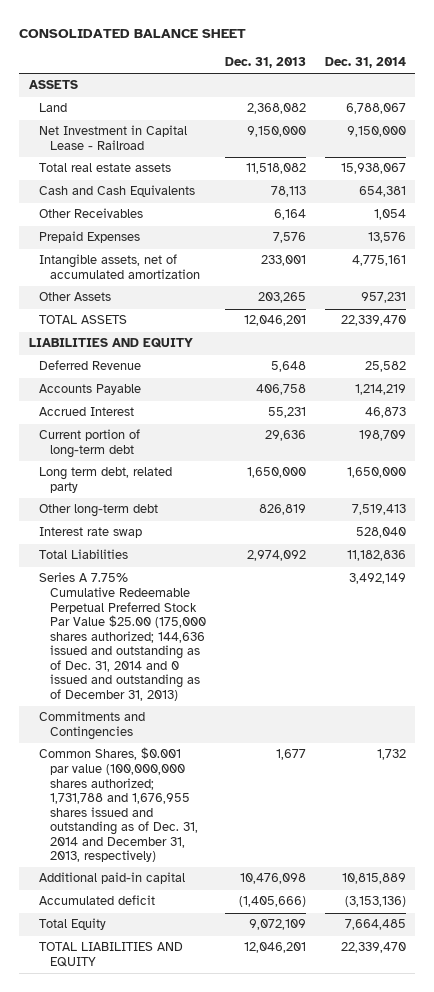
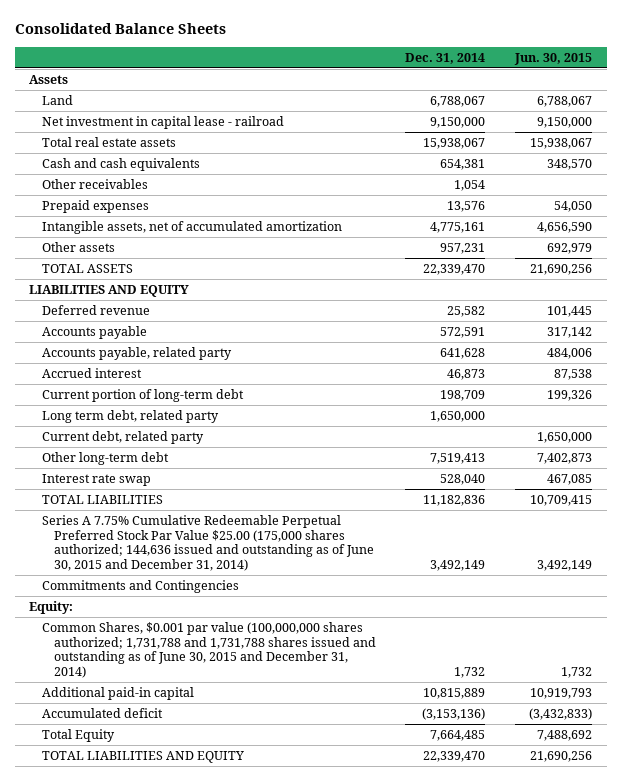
[19,29,247,39] CONSOLIDATED BALANCE SHEET -> [14,23,226,35] Consolidated Balance Sheets
[224,56,306,68] Dec. 31, 2013 -> none
none -> [513,53,592,66] Jun. 30, 2015
[28,80,78,90] ASSETS -> [29,74,69,84] Assets
[39,125,188,151] Net Investment in Capital Lease - Railroad -> [41,115,284,129] Net investment in capital lease - railroad
[39,185,196,198] Cash and Cash Equivalents -> [41,157,200,171] Cash and cash equivalents
[39,208,144,219] Other Receivables -> [41,178,148,189] Other receivables
[39,231,141,244] Prepaid Expenses -> [41,199,149,213] Prepaid expenses
[39,292,112,302] Other Assets -> [41,241,115,252] Other assets
[39,360,142,371] Deferred Revenue -> [41,304,150,315] Deferred revenue
[39,384,142,396] Accounts Payable -> [41,325,147,339] Accounts payable
[354,384,406,396] 1,214,219 -> [440,326,486,338] 572,591
none -> [41,346,232,360] Accounts payable, related party
[39,407,135,417] Accrued Interest -> [41,367,142,378] Accrued interest
none -> [41,430,204,444] Current debt, related party
[39,549,129,560] Total Liabilities -> [41,494,163,504] TOTAL LIABILITIES
[39,572,207,701] Series A 7.75% Cumulative Redeemable Perpetual Preferred Stock Par Value $25.00 (175,000 shares authorized; 144,636 issued and outstanding as of Dec. 31, 2014 and 0 issued and outstanding as of December 31, 2013) -> [41,514,374,571] Series A 7.75% Cumulative Redeemable Perpetual Preferred Stock Par Value $25.00 (175,000 shares authorized; 144,636 issued and outstanding as of June 30, 2015 and December 31, 2014)
none -> [29,600,74,614] Equity:
[39,747,199,863] Common Shares, $0.001 par value (100,000,000 shares authorized; 1,731,788 and 1,676,955 shares issued and outstanding as of Dec. 31, 2014 and December 31, 2013, respectively) -> [41,621,376,678] Common Shares, $0.001 par value (100,000,000 shares authorized; 1,731,788 and 1,731,788 shares issued and outstanding as of June 30, 2015 and December 31, 2014)

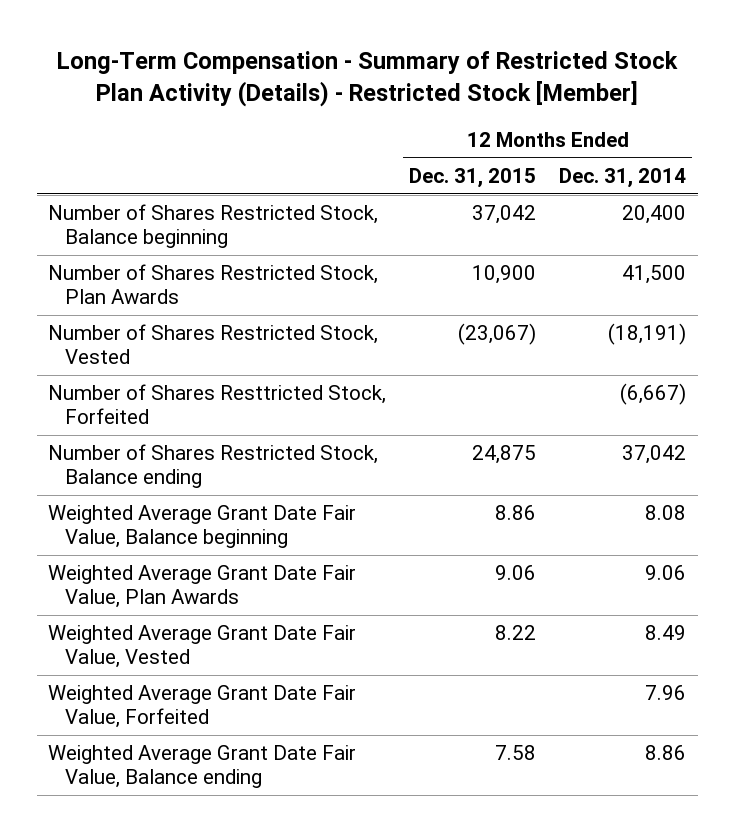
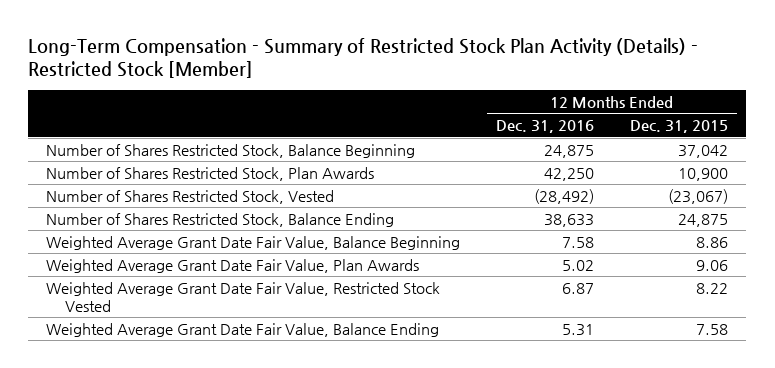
[559,167,687,188] Dec. 31, 2014 -> none
none -> [496,120,595,134] Dec. 31, 2016
[48,204,379,249] Number of Shares Restricted Stock, Balance beginning -> [46,143,416,158] Number of Shares Restricted Stock, Balance Beginning
[48,384,387,425] Number of Shares Resttricted Stock, Forfeited -> none
[48,444,379,489] Number of Shares Restricted Stock, Balance ending -> [46,212,395,227] Number of Shares Restricted Stock, Balance Ending
[48,505,357,549] Weighted Average Grant Date Fair Value, Balance beginning -> [46,235,461,250] Weighted Average Grant Date Fair Value, Balance Beginning
[48,685,357,729] Weighted Average Grant Date Fair Value, Forfeited -> none
[48,625,357,669] Weighted Average Grant Date Fair Value, Vested -> [46,281,441,313] Weighted Average Grant Date Fair Value, Restricted Stock Vested
[48,745,357,789] Weighted Average Grant Date Fair Value, Balance ending -> [46,322,440,337] Weighted Average Grant Date Fair Value, Balance Ending

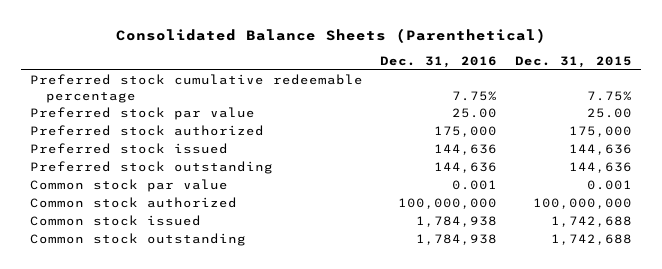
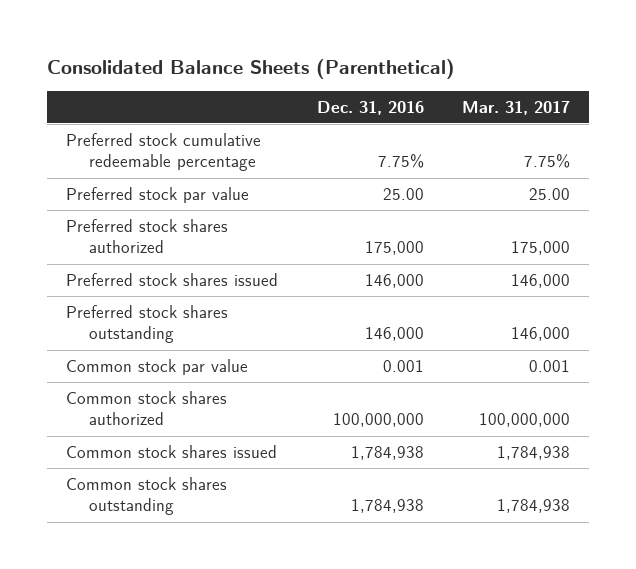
[514,55,632,68] Dec. 31, 2015 -> none
none -> [462,100,571,115] Mar. 31, 2017
[30,125,265,137] Preferred stock authorized -> [66,219,229,254] Preferred stock shares authorized
[30,143,229,155] Preferred stock issued -> [66,273,279,287] Preferred stock shares issued
[434,144,498,156] 144,636 -> [364,274,424,289] 146,000
[30,161,274,175] Preferred stock outstanding -> [66,305,229,344] Preferred stock shares outstanding
[434,162,498,174] 144,636 -> [364,327,424,342] 146,000
[30,197,238,209] Common stock authorized -> [66,391,228,426] Common stock shares authorized
[30,215,202,227] Common stock issued -> [66,445,278,459] Common stock shares issued
[30,233,247,247] Common stock outstanding -> [66,477,228,516] Common stock shares outstanding

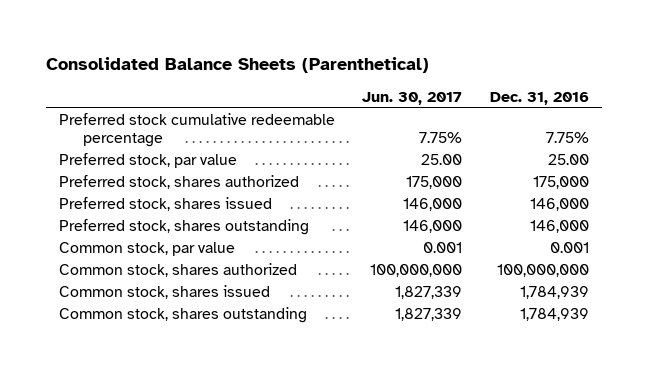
[462,100,571,115] Mar. 31, 2017 -> none
none -> [362,91,463,105] Jun. 30, 2017
[66,187,250,204] Preferred stock par value -> [59,153,238,169] Preferred stock, par value
[66,219,229,254] Preferred stock shares authorized -> [59,175,300,190] Preferred stock, shares authorized
[66,273,279,287] Preferred stock shares issued -> [59,197,273,212] Preferred stock, shares issued
[66,305,229,344] Preferred stock shares outstanding -> [59,219,310,236] Preferred stock, shares outstanding
[66,359,249,376] Common stock par value -> [59,242,236,257] Common stock, par value
[66,391,228,426] Common stock shares authorized -> [59,263,298,278] Common stock, shares authorized
[66,445,278,459] Common stock shares issued -> [59,285,271,300] Common stock, shares issued
[350,446,424,461] 1,784,938 -> [519,286,589,300] 1,784,939
[66,477,228,516] Common stock shares outstanding -> [59,307,308,324] Common stock, shares outstanding
[350,499,424,514] 1,784,938 -> [519,308,589,322] 1,784,939

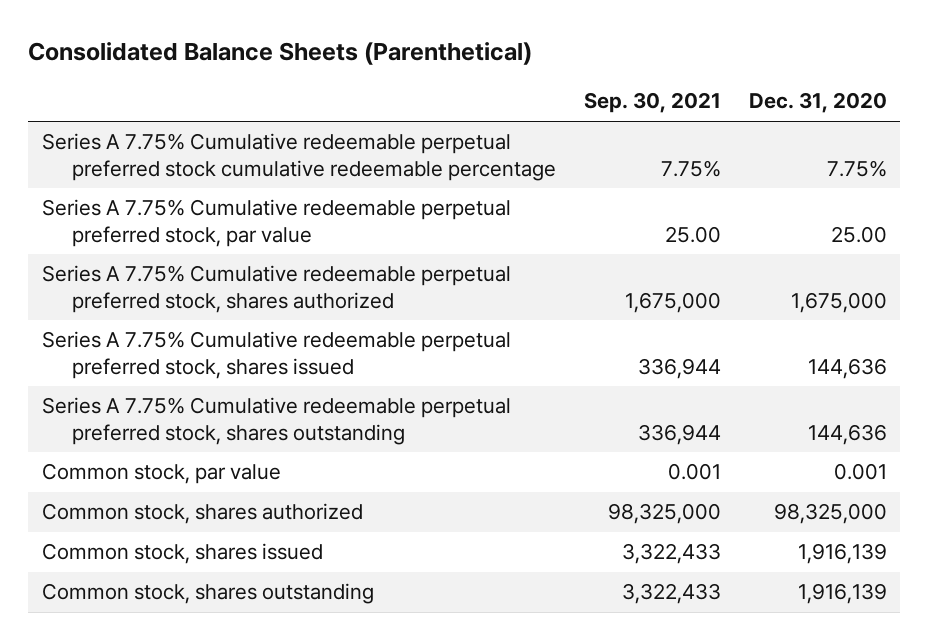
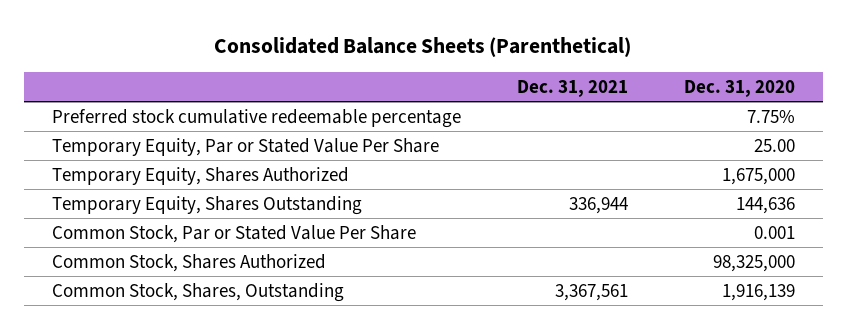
[583,92,721,114] Sep. 30, 2021 -> none
none -> [516,79,628,97] Dec. 31, 2021
[41,331,511,379] Series A 7.75% Cumulative redeemable perpetual preferred stock, shares issued -> none
[41,543,323,565] Common stock, shares issued -> none
[41,133,557,181] Series A 7.75% Cumulative redeemable perpetual preferred stock cumulative redeemable percentage -> [51,108,461,128] Preferred stock cumulative redeemable percentage
[41,199,511,247] Series A 7.75% Cumulative redeemable perpetual preferred stock, par value -> [51,137,439,156] Temporary Equity, Par or Stated Value Per Share
[41,265,511,313] Series A 7.75% Cumulative redeemable perpetual preferred stock, shares authorized -> [51,166,349,185] Temporary Equity, Shares Authorized
[41,397,511,445] Series A 7.75% Cumulative redeemable perpetual preferred stock, shares outstanding -> [51,195,362,215] Temporary Equity, Shares Outstanding
[41,463,281,485] Common stock, par value -> [51,224,416,243] Common Stock, Par or Stated Value Per Share
[41,503,363,525] Common stock, shares authorized -> [51,253,326,272] Common Stock, Shares Authorized
[41,583,374,605] Common stock, shares outstanding -> [51,282,344,302] Common Stock, Shares, Outstanding

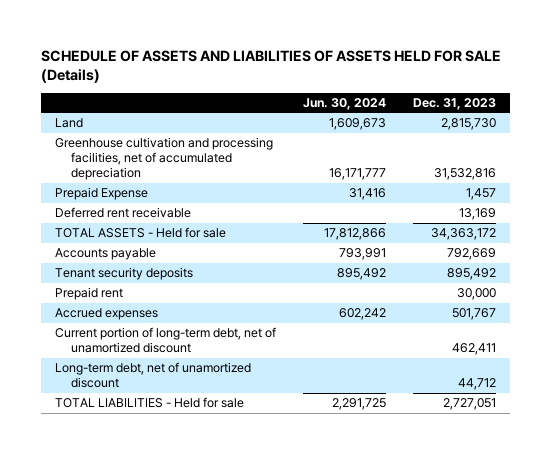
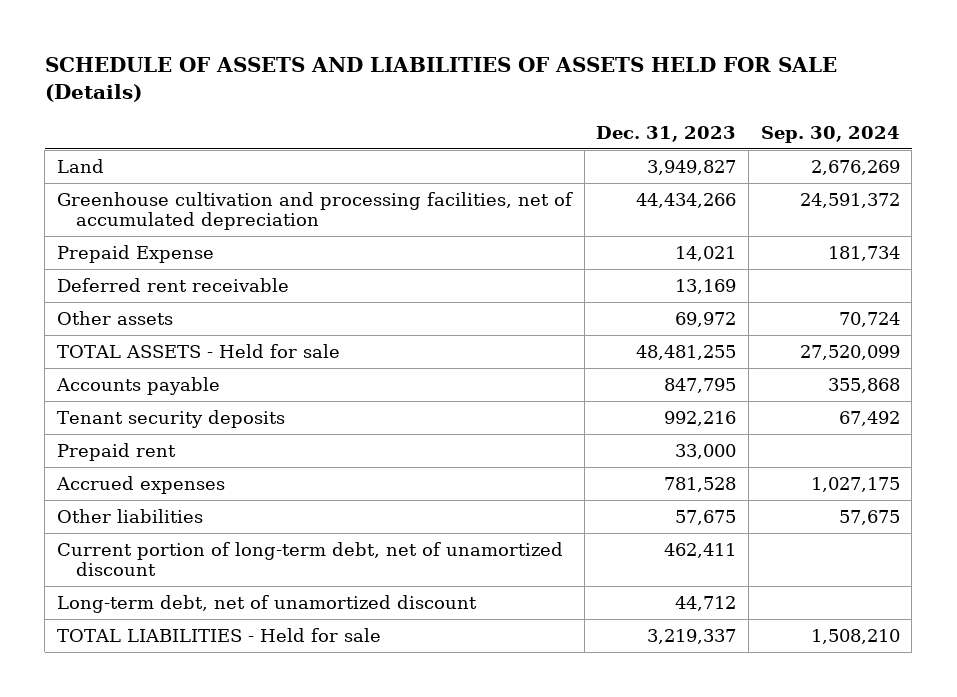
[303,97,387,110] Jun. 30, 2024 -> none
none -> [760,125,900,143] Sep. 30, 2024
[441,118,497,131] 2,815,730 -> [647,159,737,175] 3,949,827
[434,168,497,181] 31,532,816 -> [636,192,737,208] 44,434,266
[466,188,497,201] 1,457 -> [675,245,737,261] 14,021
none -> [57,310,174,325] Other assets
[431,228,497,241] 34,363,172 -> [636,344,737,360] 48,481,255
[447,248,497,261] 792,669 -> [664,377,737,393] 847,795
[447,268,497,281] 895,492 -> [664,410,737,426] 992,216
[457,288,497,301] 30,000 -> [675,443,737,459] 33,000
[452,308,497,321] 501,767 -> [664,476,737,492] 781,528
none -> [57,508,204,523] Other liabilities
[443,398,497,411] 2,727,051 -> [647,628,737,644] 3,219,337

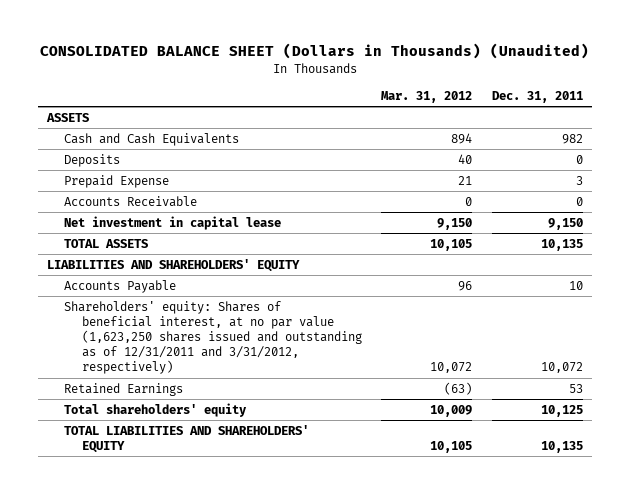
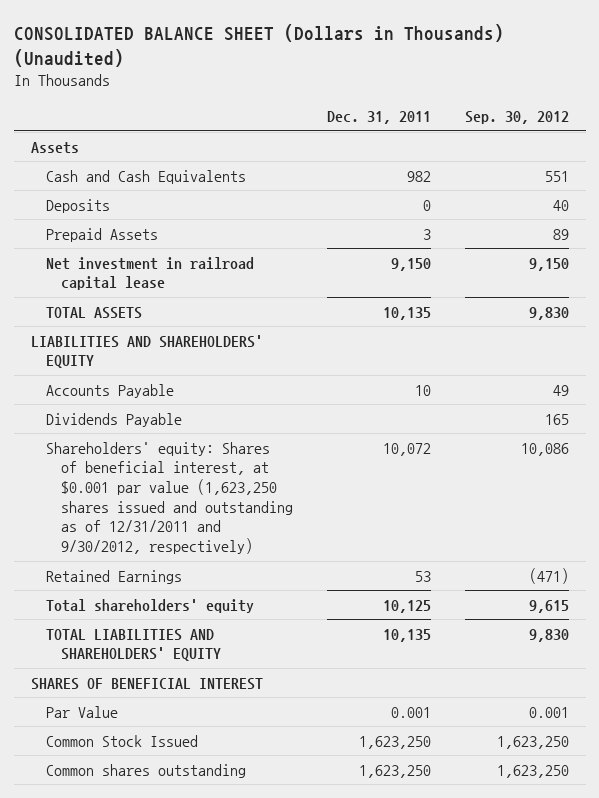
[381,90,473,103] Mar. 31, 2012 -> none
none -> [464,111,569,125] Sep. 30, 2012
[46,112,90,122] ASSETS -> [30,141,79,154] Assets
[64,195,198,207] Accounts Receivable -> none
[64,174,170,188] Prepaid Expense -> [45,227,158,242] Prepaid Assets
[64,215,282,230] Net investment in capital lease -> [45,256,254,291] Net investment in railroad capital lease
none -> [45,412,182,427] Dividends Payable
[64,300,362,375] Shareholders' equity: Shares of beneficial interest, at no par value (1,623,250 shares issued and outstanding as of 12/31/2011 and 3/31/2012, respectively) -> [45,441,294,555] Shareholders' equity: Shares of beneficial interest, at $0.001 par value (1,623,250 shares issued and outstanding as of 12/31/2011 and 9/30/2012, respectively)
none -> [30,677,263,690] SHARES OF BENEFICIAL INTEREST
none -> [45,705,118,718] Par Value
none -> [45,734,198,747] Common Stock Issued
none -> [45,763,246,778] Common shares outstanding

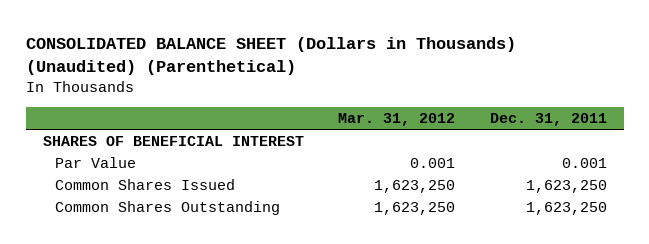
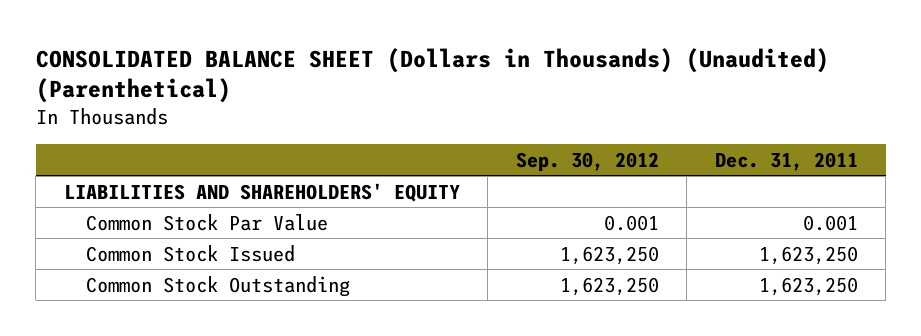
[338,113,456,127] Mar. 31, 2012 -> none
none -> [515,151,659,171] Sep. 30, 2012
[42,135,304,146] SHARES OF BENEFICIAL INTEREST -> none
none -> [63,182,460,202] LIABILITIES AND SHAREHOLDERS' EQUITY
[54,156,136,168] Par Value -> [85,213,328,231] Common Stock Par Value
[54,178,235,190] Common Shares Issued -> [85,244,295,262] Common Stock Issued
[54,200,280,215] Common Shares Outstanding -> [85,275,350,297] Common Stock Outstanding

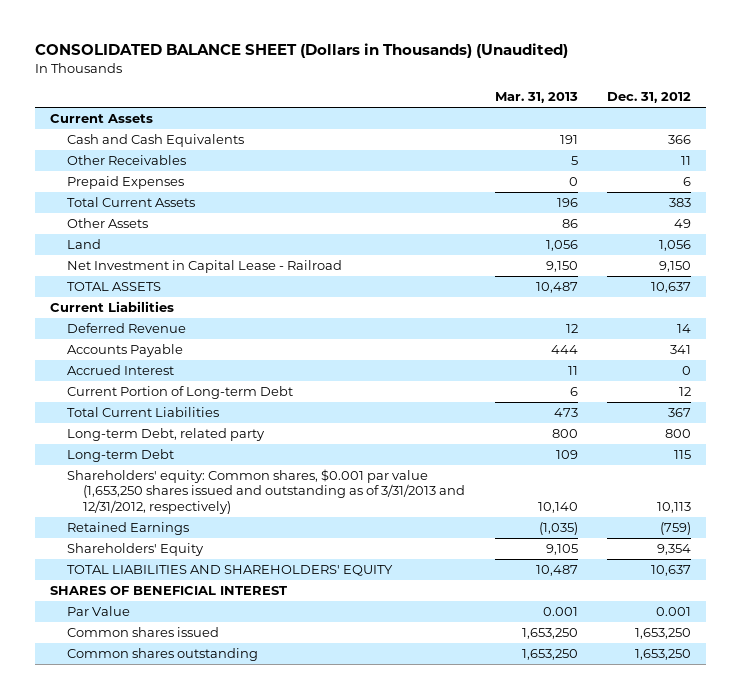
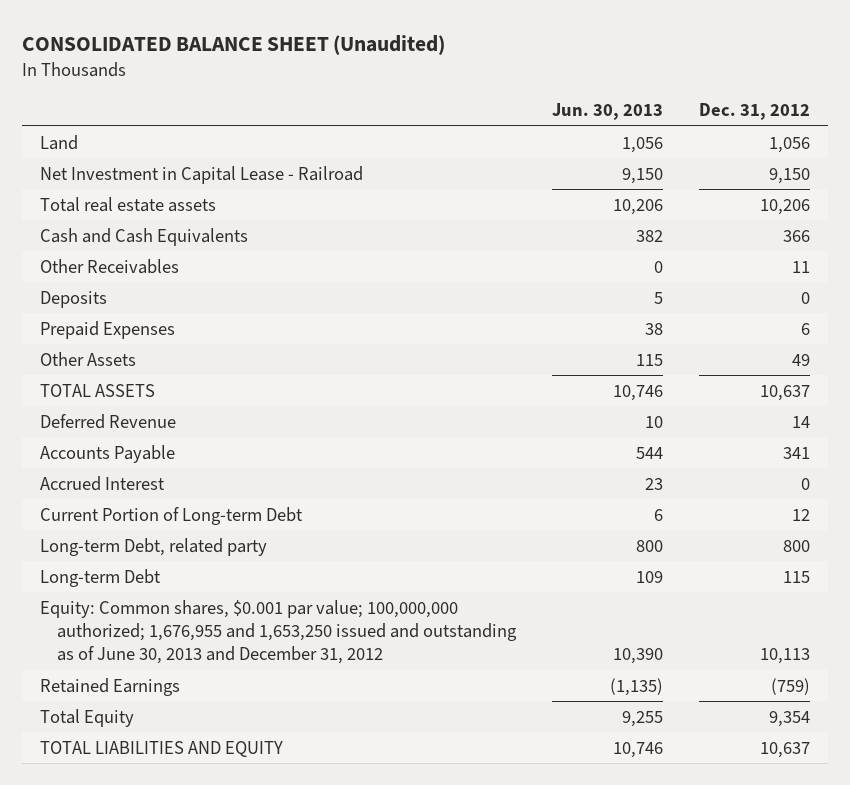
[35,43,569,59] CONSOLIDATED BALANCE SHEET (Dollars in Thousands) (Unaudited) -> [22,34,446,55] CONSOLIDATED BALANCE SHEET (Unaudited)
[494,92,578,104] Mar. 31, 2013 -> none
none -> [551,103,663,121] Jun. 30, 2013
[49,114,153,124] Current Assets -> none
[66,239,101,250] Land -> [40,134,79,150] Land
[66,260,342,274] Net Investment in Capital Lease - Railroad -> [40,165,364,184] Net Investment in Capital Lease - Railroad
none -> [40,196,217,212] Total real estate assets
none -> [40,290,108,308] Deposits
[66,197,195,208] Total Current Assets -> none
[49,301,174,313] Current Liabilities -> none
[66,407,219,418] Total Current Liabilities -> none
[66,469,466,514] Shareholders' equity: Common shares, $0.001 par value (1,653,250 shares issued and outstanding as of 3/31/2013 and 12/31/2012, respectively) -> [40,599,517,665] Equity: Common shares, $0.001 par value; 100,000,000 authorized; 1,676,955 and 1,653,250 issued and outstanding as of June 30, 2013 and December 31, 2012
[49,586,287,596] SHARES OF BENEFICIAL INTEREST -> none
[66,606,130,617] Par Value -> none
[66,627,219,638] Common shares issued -> none
[66,648,258,662] Common shares outstanding -> none
[66,543,204,557] Shareholders' Equity -> [40,708,135,727] Total Equity
[66,565,393,577] TOTAL LIABILITIES AND SHAREHOLDERS' EQUITY -> [40,740,284,757] TOTAL LIABILITIES AND EQUITY

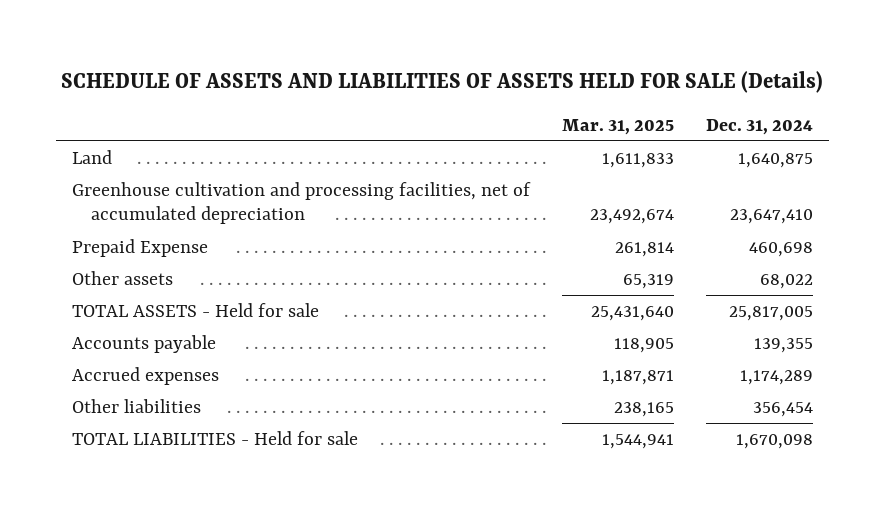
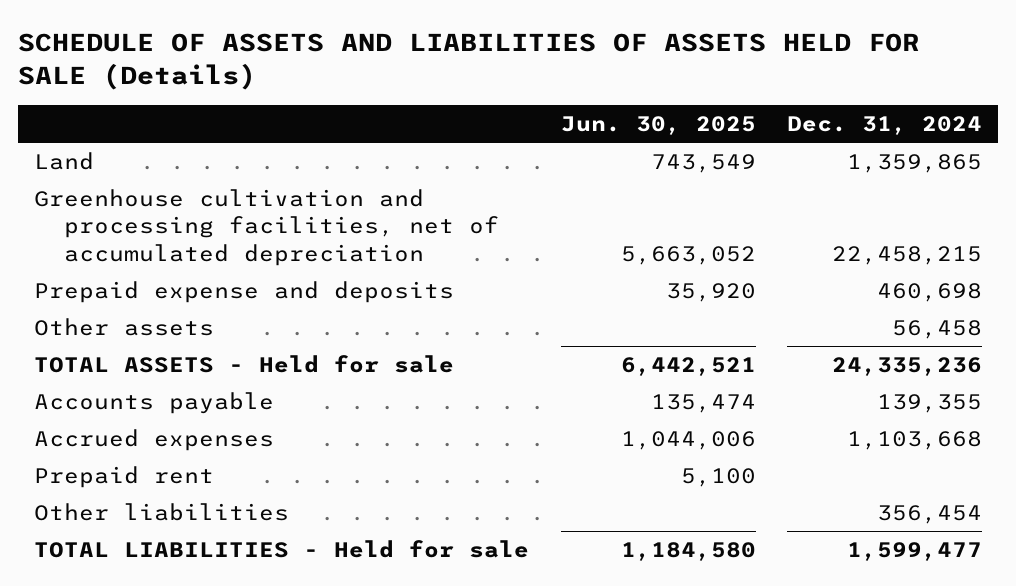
[561,118,674,135] Mar. 31, 2025 -> none
none -> [560,116,756,136] Jun. 30, 2025
[738,153,814,169] 1,640,875 -> [846,153,982,173] 1,359,865
[730,209,814,225] 23,647,410 -> [831,245,982,265] 22,458,215
[71,239,208,258] Prepaid Expense -> [34,280,455,303] Prepaid expense and deposits
[760,274,814,290] 68,022 -> [891,319,982,339] 56,458
[729,306,814,322] 25,817,005 -> [831,356,982,376] 24,335,236
[740,370,814,386] 1,174,289 -> [846,430,982,450] 1,103,668
none -> [34,465,215,488] Prepaid rent
[736,434,814,450] 1,670,098 -> [846,541,982,561] 1,599,477

